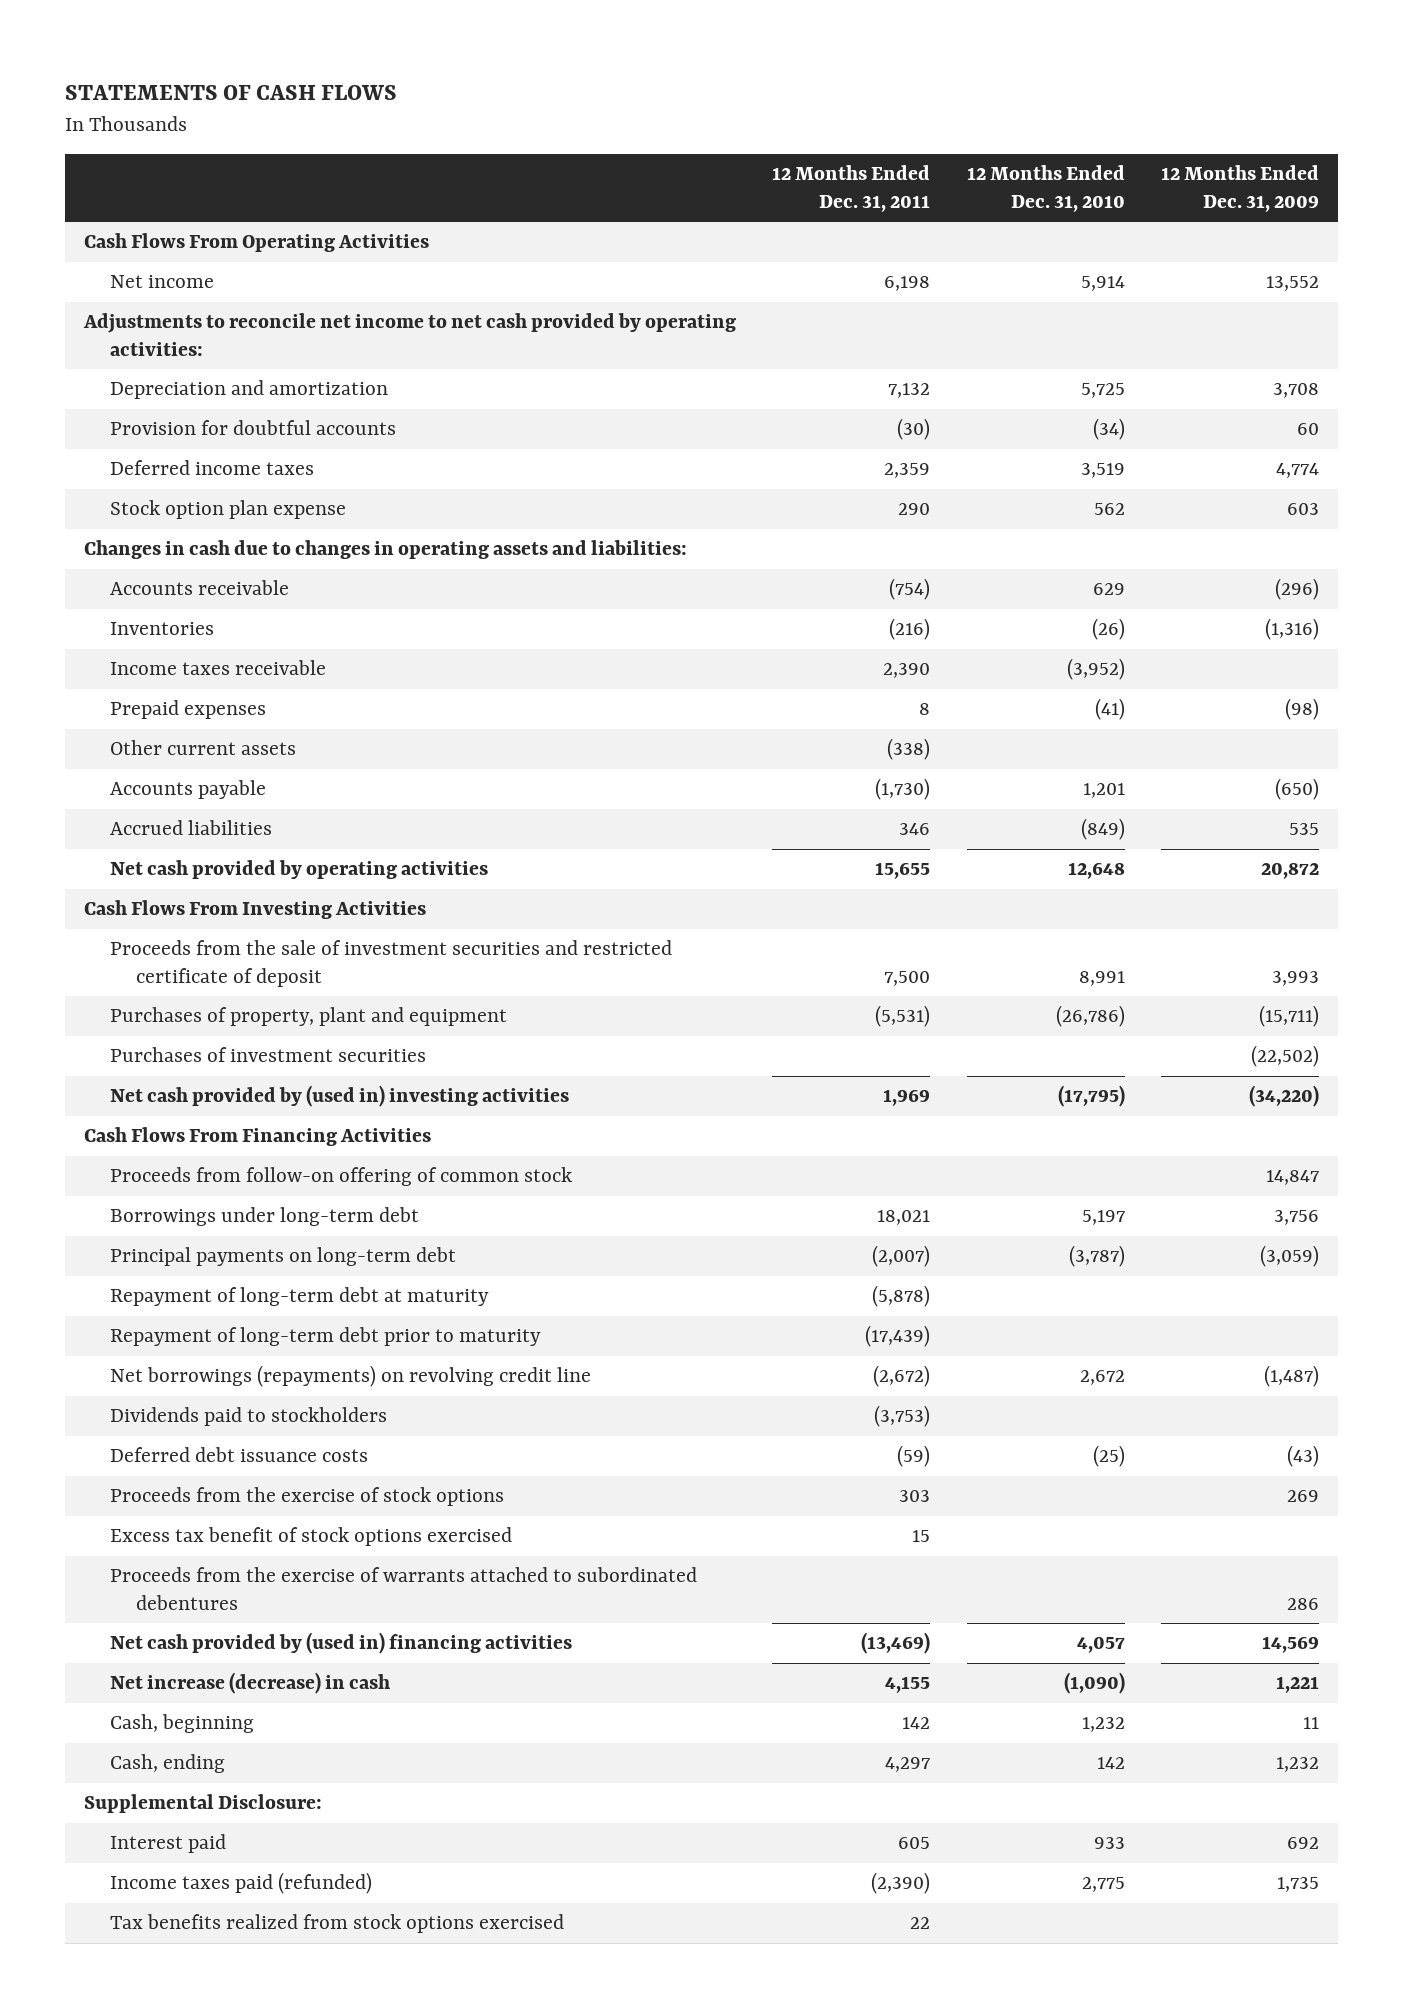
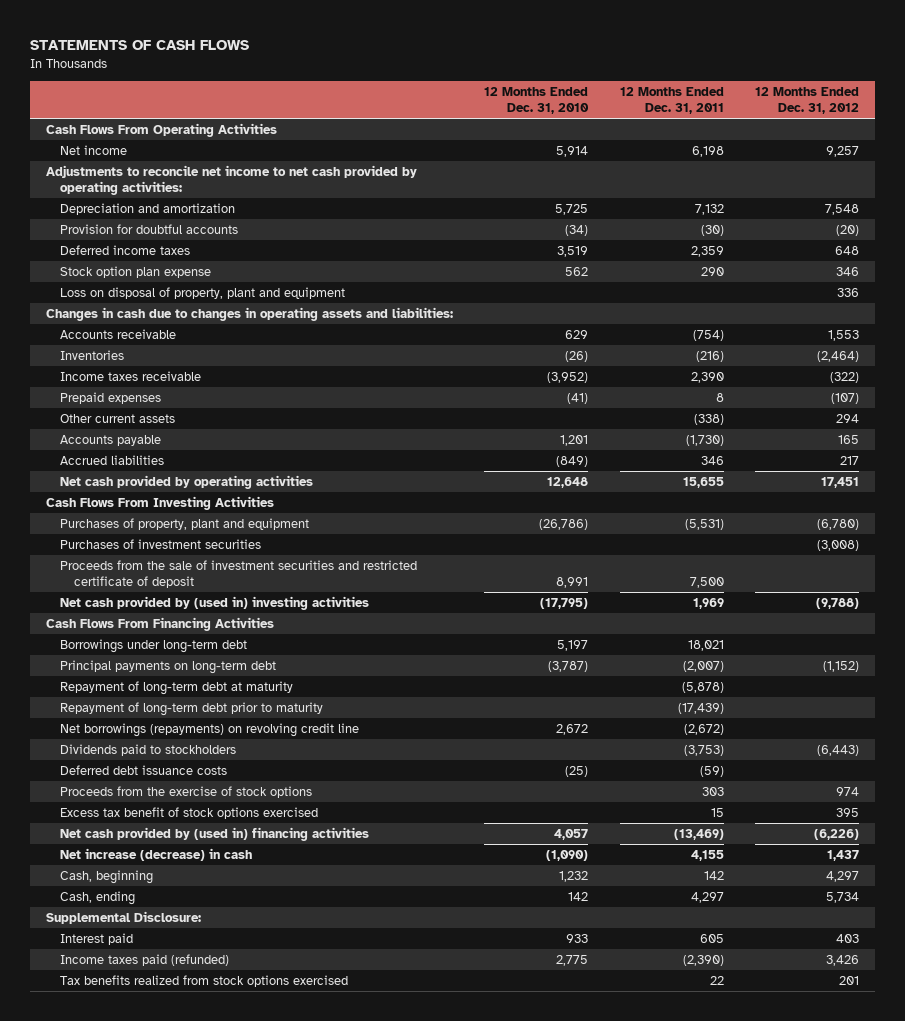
[1161,165,1320,212] 12 Months Ended Dec. 31, 2009 -> none
none -> [755,87,860,115] 12 Months Ended Dec. 31, 2012
none -> [59,287,345,300] Loss on disposal of property, plant and equipment
[109,940,672,988] Proceeds from the sale of investment securities and restricted certificate of deposit -> [59,560,417,588] Proceeds from the sale of investment securities and restricted certificate of deposit
[109,1167,572,1187] Proceeds from follow-on offering of common stock -> none
[109,1567,697,1611] Proceeds from the exercise of warrants attached to subordinated debentures -> none

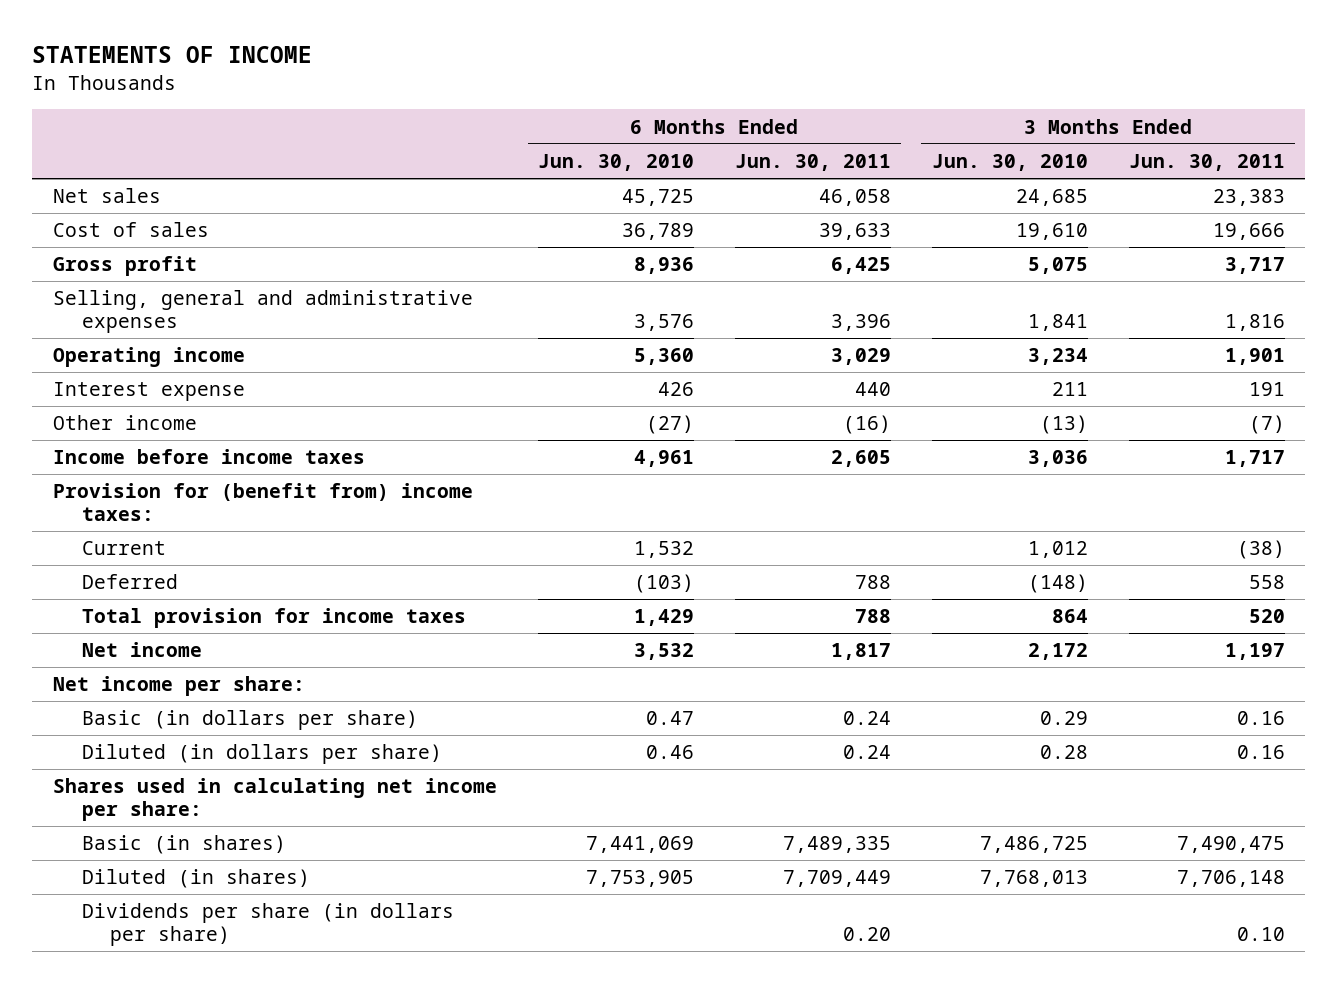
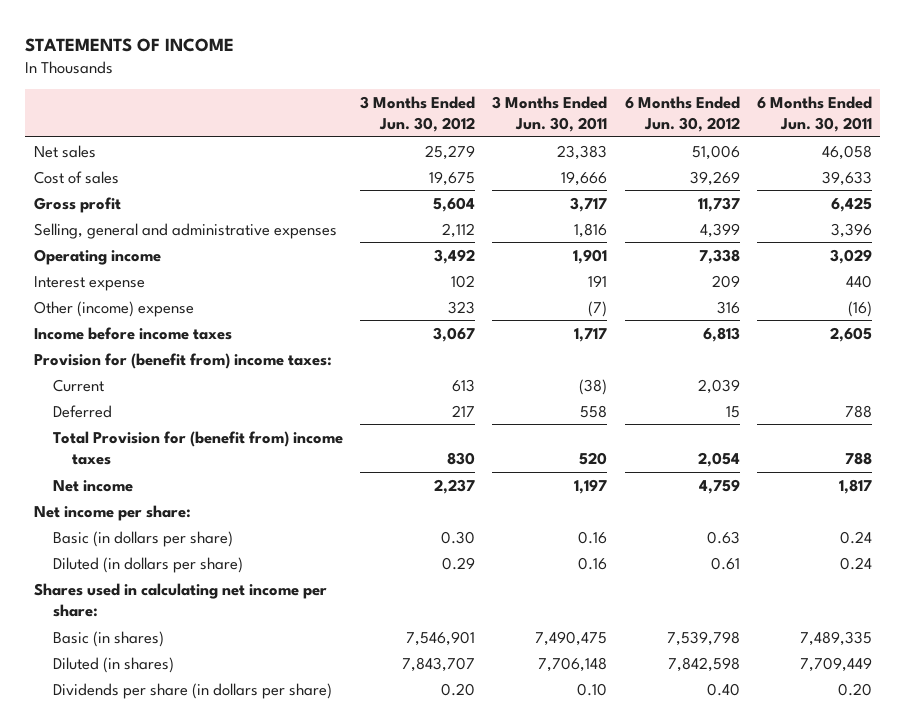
[537,154,694,172] Jun. 30, 2010 -> none
[931,154,1088,172] Jun. 30, 2010 -> none
none -> [360,95,476,132] 3 Months Ended Jun. 30, 2012
none -> [624,95,740,132] 6 Months Ended Jun. 30, 2012
[52,415,197,431] Other income -> [33,300,194,317] Other (income) expense
[81,608,466,629] Total provision for income taxes -> [53,430,344,465] Total Provision for (benefit from) income taxes

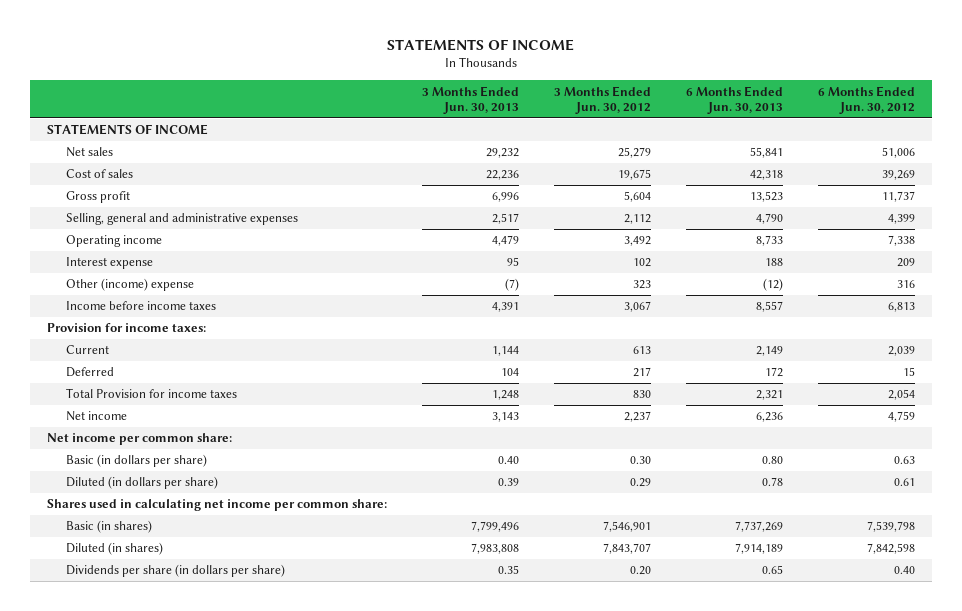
[492,95,608,132] 3 Months Ended Jun. 30, 2011 -> none
[756,95,872,132] 6 Months Ended Jun. 30, 2011 -> none
none -> [422,85,520,114] 3 Months Ended Jun. 30, 2013
none -> [685,85,783,114] 6 Months Ended Jun. 30, 2013
none -> [47,124,209,136] STATEMENTS OF INCOME
[33,352,332,369] Provision for (benefit from) income taxes: -> [47,323,207,333] Provision for income taxes:
[53,430,344,465] Total Provision for (benefit from) income taxes -> [66,388,238,399] Total Provision for income taxes
[33,504,191,521] Net income per share: -> [47,433,233,446] Net income per common share:
[33,582,327,617] Shares used in calculating net income per share: -> [47,499,388,512] Shares used in calculating net income per common share:

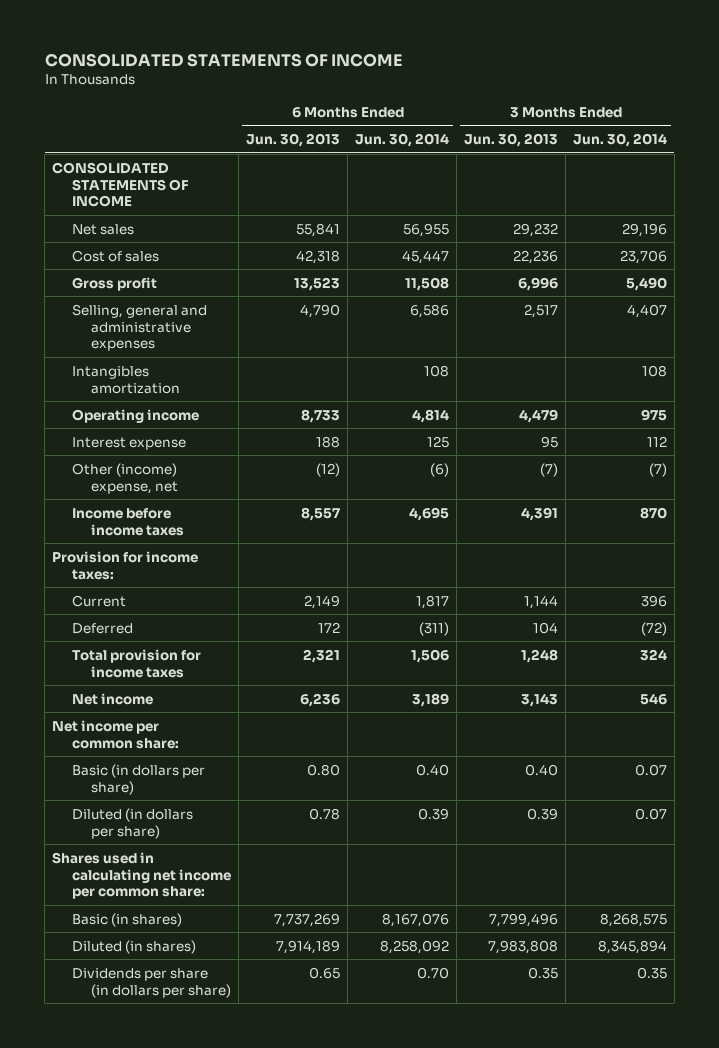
[386,38,574,51] STATEMENTS OF INCOME -> [44,52,403,67] CONSOLIDATED STATEMENTS OF INCOME
[553,85,651,114] 3 Months Ended Jun. 30, 2012 -> none
[817,85,915,114] 6 Months Ended Jun. 30, 2012 -> none
none -> [355,133,450,148] Jun. 30, 2014
none -> [572,133,667,148] Jun. 30, 2014
[47,124,209,136] STATEMENTS OF INCOME -> [52,161,189,208] CONSOLIDATED STATEMENTS OF INCOME
none -> [71,365,181,394] Intangibles amortization
[66,278,195,292] Other (income) expense -> [71,462,179,494] Other (income) expense, net
[66,388,238,399] Total Provision for income taxes -> [71,648,201,678] Total provision for income taxes

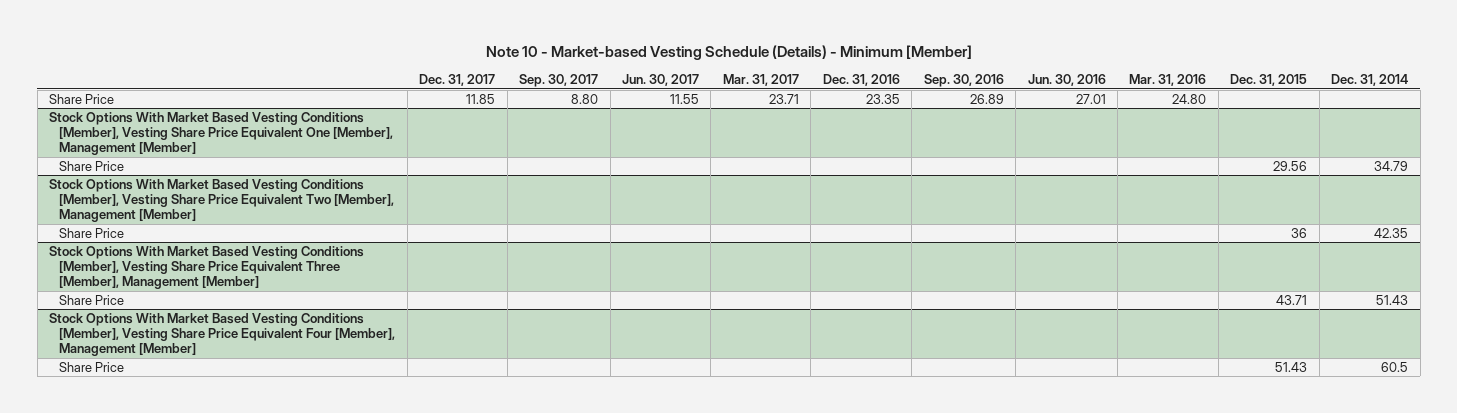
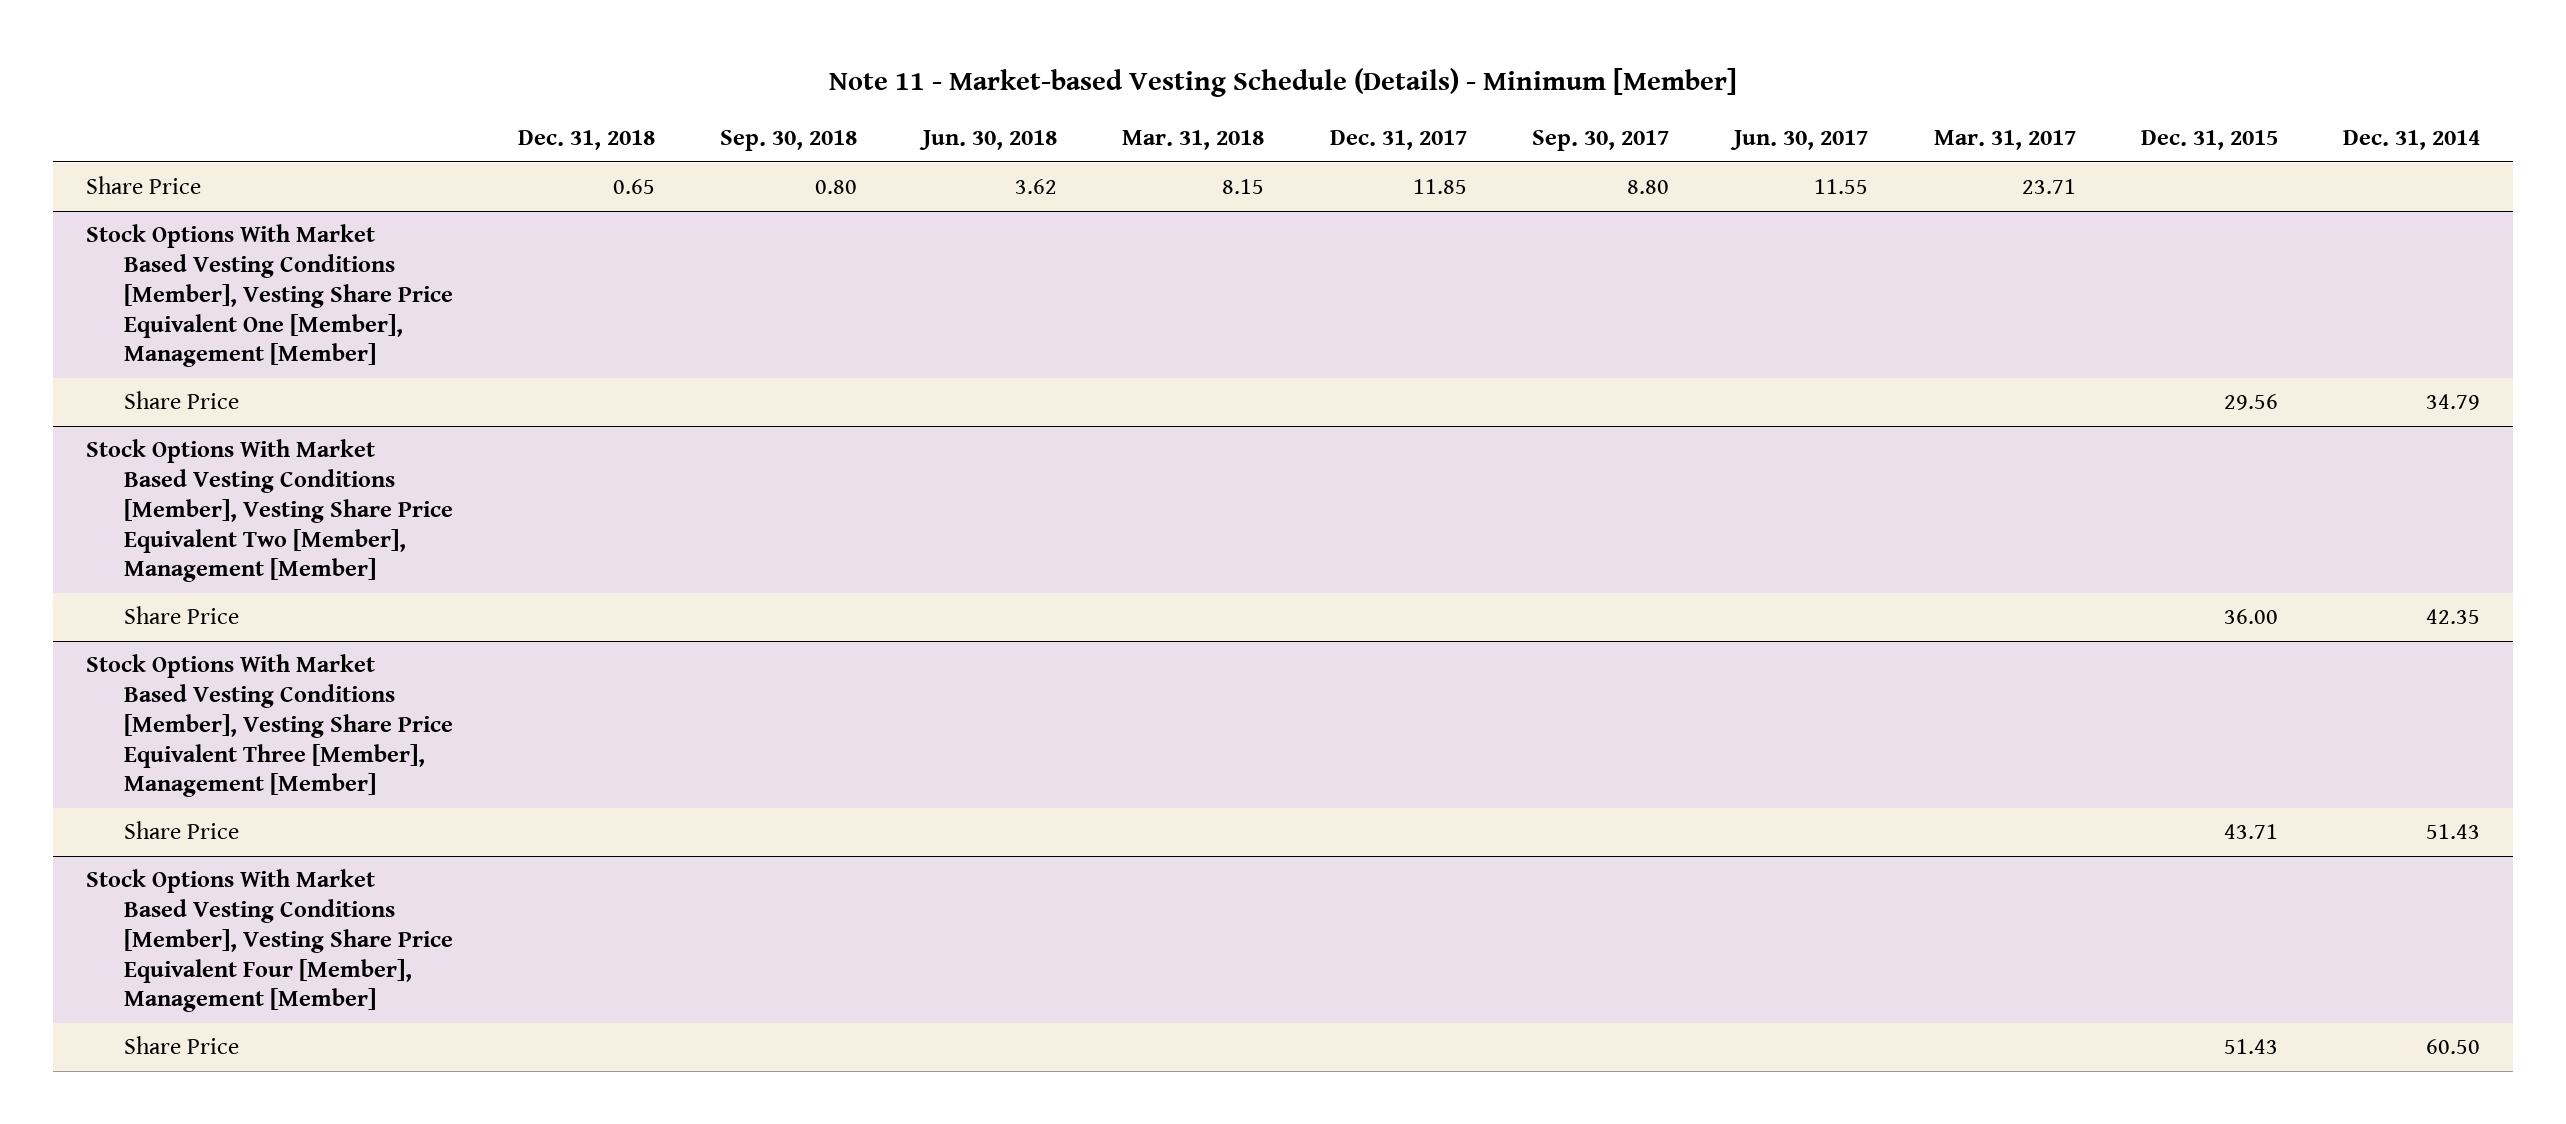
[485,45,972,61] Note 10 - Market-based Vesting Schedule (Details) - Minimum [Member] -> [829,68,1738,98] Note 11 - Market-based Vesting Schedule (Details) - Minimum [Member]
[822,74,900,87] Dec. 31, 2016 -> none
[923,74,1004,88] Sep. 30, 2016 -> none
[1027,74,1106,87] Jun. 30, 2016 -> none
[1129,74,1207,87] Mar. 31, 2016 -> none
none -> [518,130,656,151] Dec. 31, 2018
none -> [720,130,858,152] Sep. 30, 2018
none -> [918,130,1057,151] Jun. 30, 2018
none -> [1122,130,1265,151] Mar. 31, 2018
[1291,227,1308,238] 36 -> [2224,609,2279,625] 36.00
[1381,361,1409,372] 60.5 -> [2426,1039,2481,1055] 60.50

